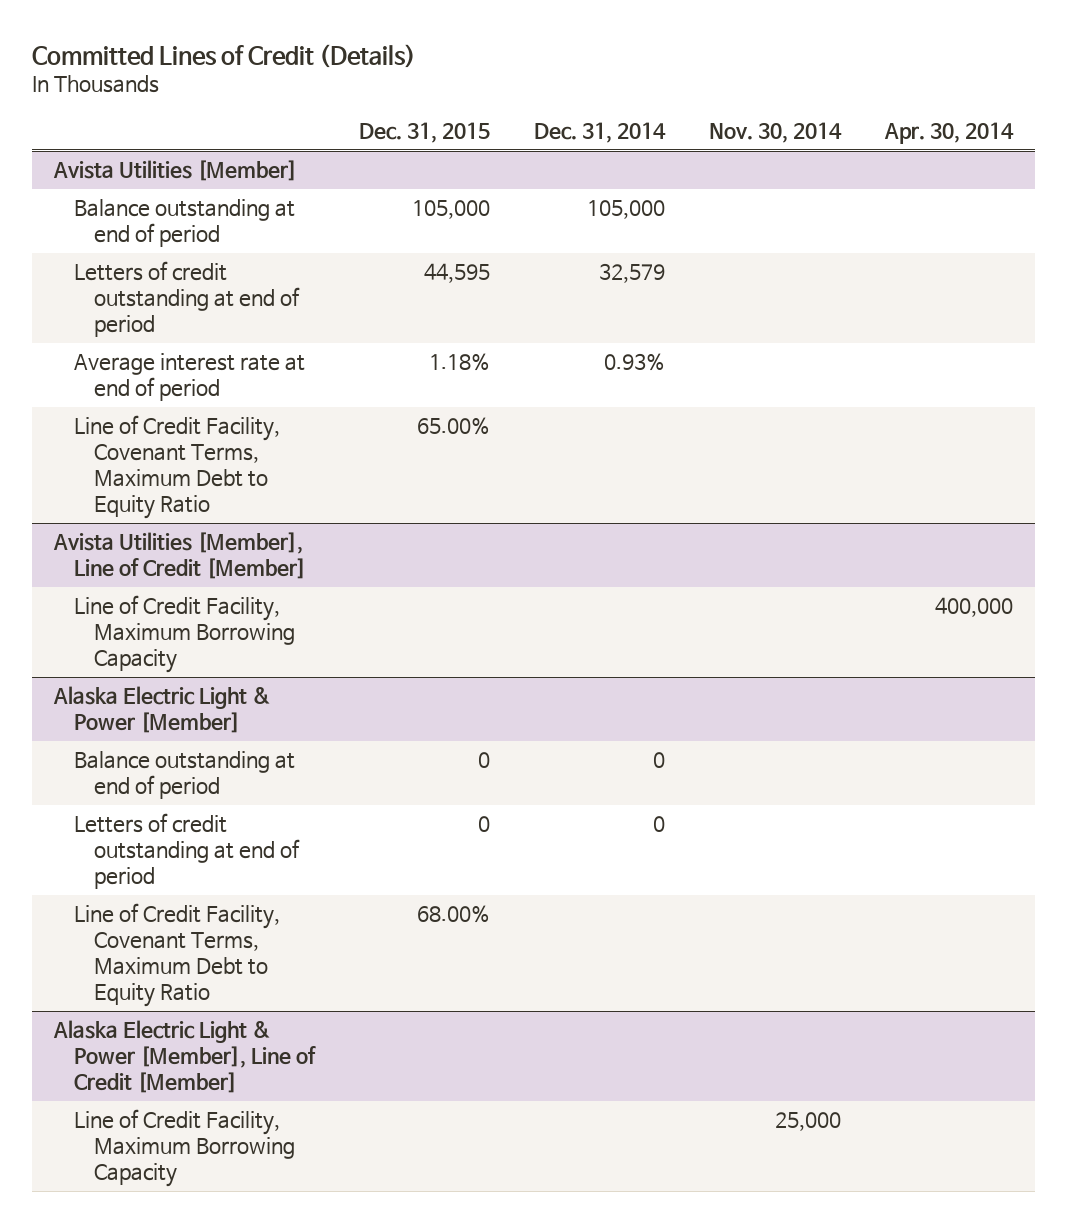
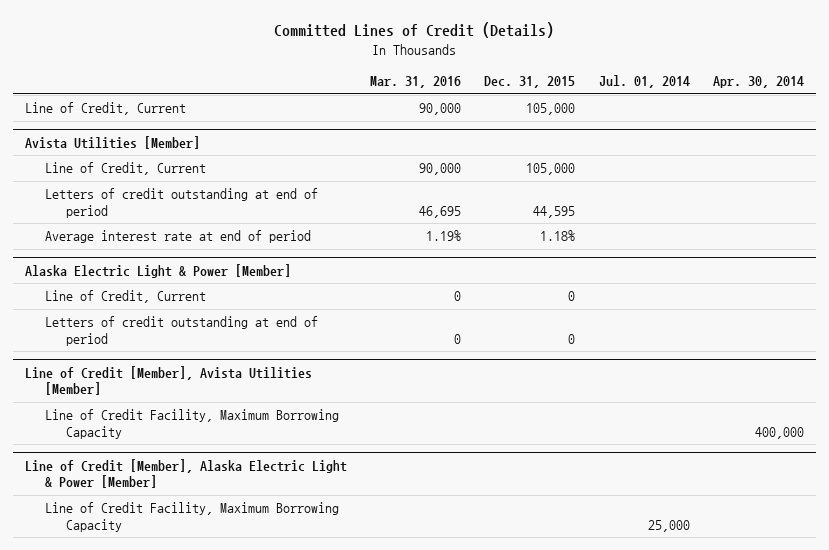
[533,122,666,144] Dec. 31, 2014 -> none
[708,122,842,144] Nov. 30, 2014 -> none
none -> [370,76,462,89] Mar. 31, 2016
none -> [598,75,690,89] Jul. 01, 2014
none -> [24,102,186,116] Line of Credit, Current
[73,199,295,248] Balance outstanding at end of period -> none
none -> [45,162,207,176] Line of Credit, Current
[73,415,280,520] Line of Credit Facility, Covenant Terms, Maximum Debt to Equity Ratio -> none
[53,532,306,580] Avista Utilities [Member], Line of Credit [Member] -> none
[73,595,295,674] Line of Credit Facility, Maximum Borrowing Capacity -> none
[73,751,295,800] Balance outstanding at end of period -> none
none -> [45,290,207,304] Line of Credit, Current
[73,903,280,1008] Line of Credit Facility, Covenant Terms, Maximum Debt to Equity Ratio -> none
none -> [24,365,312,396] Line of Credit [Member], Avista Utilities [Member]
none -> [45,409,340,439] Line of Credit Facility, Maximum Borrowing Capacity
[53,1020,316,1094] Alaska Electric Light & Power [Member], Line of Credit [Member] -> [24,458,347,489] Line of Credit [Member], Alaska Electric Light & Power [Member]

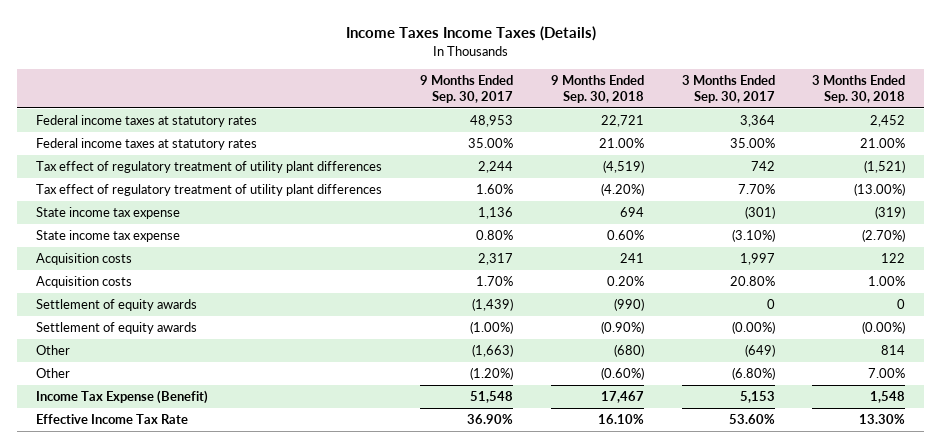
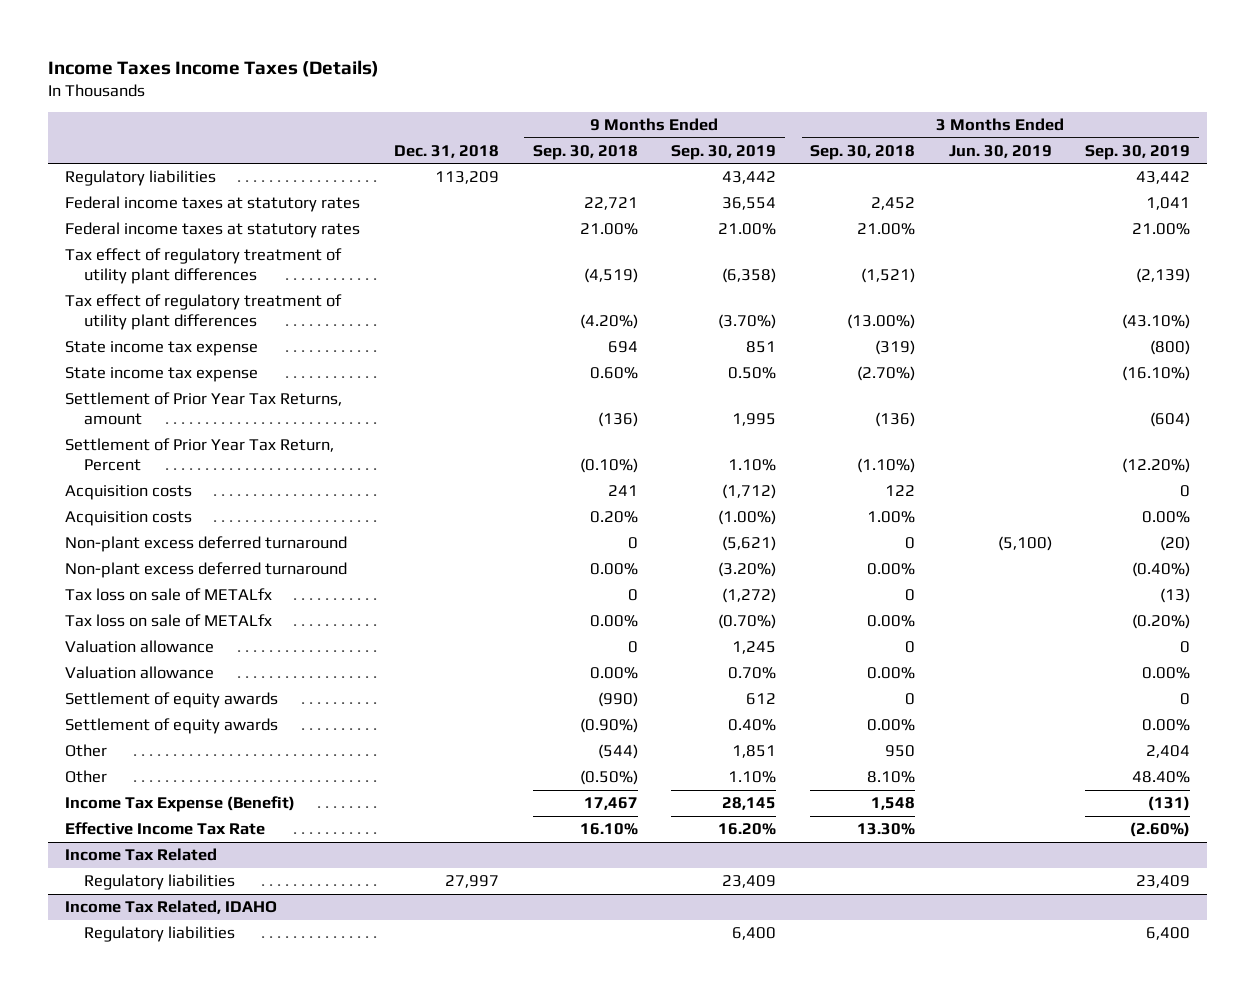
[420,74,514,104] 9 Months Ended Sep. 30, 2017 -> none
[681,74,775,104] 3 Months Ended Sep. 30, 2017 -> none
none -> [393,144,499,158] Dec. 31, 2018
none -> [671,144,777,160] Sep. 30, 2019
none -> [948,144,1052,158] Jun. 30, 2019
none -> [1085,144,1191,160] Sep. 30, 2019
none -> [65,170,217,187] Regulatory liabilities
none -> [65,392,343,426] Settlement of Prior Year Tax Returns, amount
none -> [65,438,335,472] Settlement of Prior Year Tax Return, Percent
none -> [65,536,348,553] Non-plant excess deferred turnaround
none -> [65,562,348,579] Non-plant excess deferred turnaround
none -> [65,588,273,602] Tax loss on sale of METALfx
none -> [65,614,273,628] Tax loss on sale of METALfx
none -> [65,640,215,654] Valuation allowance
none -> [65,666,215,680] Valuation allowance
[862,321,906,335] (0.00%) -> [867,719,916,732] 0.00%
[613,344,644,358] (680) -> [597,744,638,760] (544)
[881,345,906,356] 814 -> [885,745,916,758] 950
[600,367,644,381] (0.60%) -> [579,770,638,786] (0.50%)
[868,368,906,379] 7.00% -> [867,771,916,784] 8.10%
none -> [65,848,218,862] Income Tax Related
none -> [84,874,236,891] Regulatory liabilities
none -> [65,900,278,915] Income Tax Related, IDAHO
none -> [84,926,236,943] Regulatory liabilities

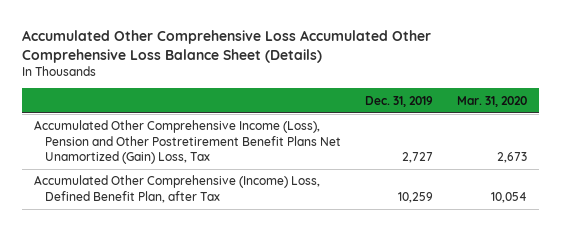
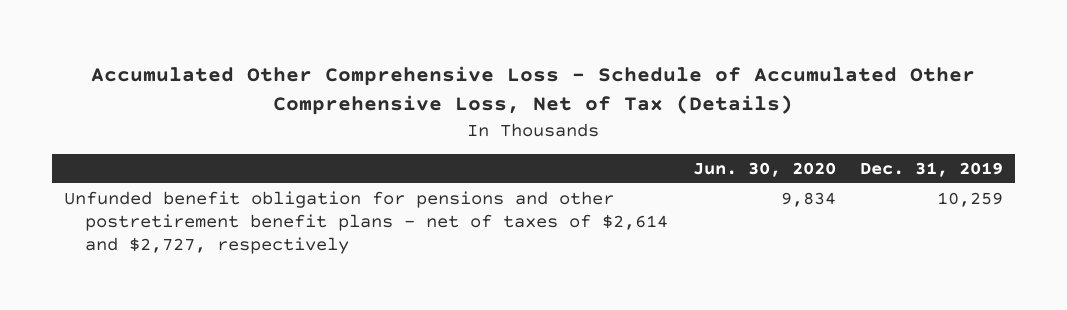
[22,29,432,63] Accumulated Other Comprehensive Loss Accumulated Other Comprehensive Loss Balance Sheet (Details) -> [91,65,976,116] Accumulated Other Comprehensive Loss - Schedule of Accumulated Other Comprehensive Loss, Net of Tax (Details)
[457,95,528,107] Mar. 31, 2020 -> none
none -> [692,162,836,178] Jun. 30, 2020
[34,120,342,165] Accumulated Other Comprehensive Income (Loss), Pension and Other Postretirement Benefit Plans Net Unamortized (Gain) Loss, Tax -> none
[34,175,321,203] Accumulated Other Comprehensive (Income) Loss, Defined Benefit Plan, after Tax -> [63,190,669,254] Unfunded benefit obligation for pensions and other postretirement benefit plans - net of taxes of $2,614 and $2,727, respectively

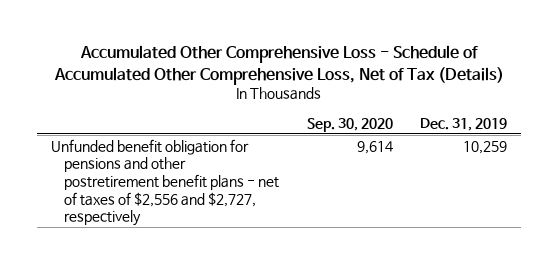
[692,162,836,178] Jun. 30, 2020 -> none
none -> [306,118,393,133] Sep. 30, 2020
[63,190,669,254] Unfunded benefit obligation for pensions and other postretirement benefit plans - net of taxes of $2,614 and $2,727, respectively -> [50,138,280,227] Unfunded benefit obligation for pensions and other postretirement benefit plans - net of taxes of $2,556 and $2,727, respectively

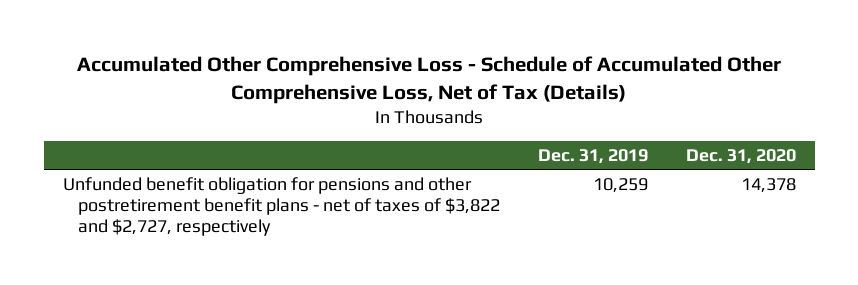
[306,118,393,133] Sep. 30, 2020 -> none
none -> [685,148,796,164] Dec. 31, 2020
[50,138,280,227] Unfunded benefit obligation for pensions and other postretirement benefit plans - net of taxes of $2,556 and $2,727, respectively -> [62,176,500,237] Unfunded benefit obligation for pensions and other postretirement benefit plans - net of taxes of $3,822 and $2,727, respectively

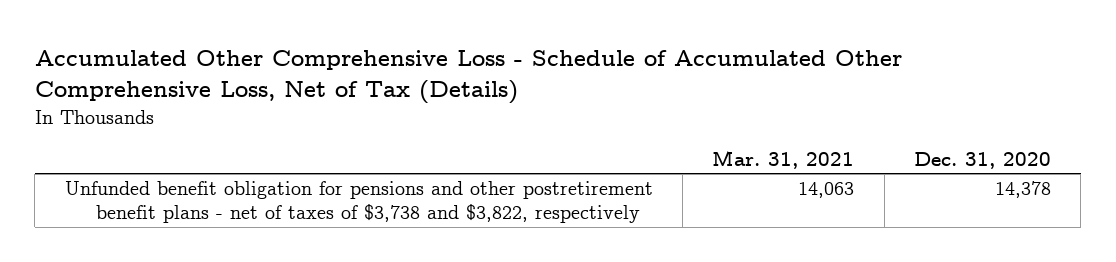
[537,148,648,164] Dec. 31, 2019 -> none
none -> [712,149,855,169] Mar. 31, 2021
[62,176,500,237] Unfunded benefit obligation for pensions and other postretirement benefit plans - net of taxes of $3,822 and $2,727, respectively -> [64,181,653,224] Unfunded benefit obligation for pensions and other postretirement benefit plans - net of taxes of $3,738 and $3,822, respectively

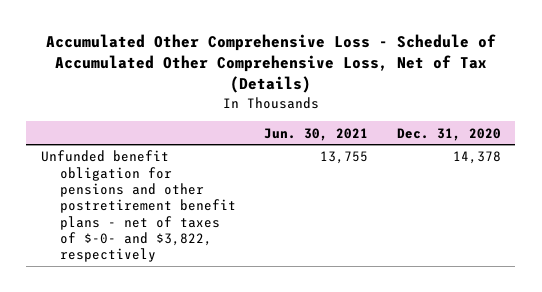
[712,149,855,169] Mar. 31, 2021 -> none
none -> [264,127,369,141] Jun. 30, 2021
[64,181,653,224] Unfunded benefit obligation for pensions and other postretirement benefit plans - net of taxes of $3,738 and $3,822, respectively -> [40,150,236,263] Unfunded benefit obligation for pensions and other postretirement benefit plans - net of taxes of $-0- and $3,822, respectively

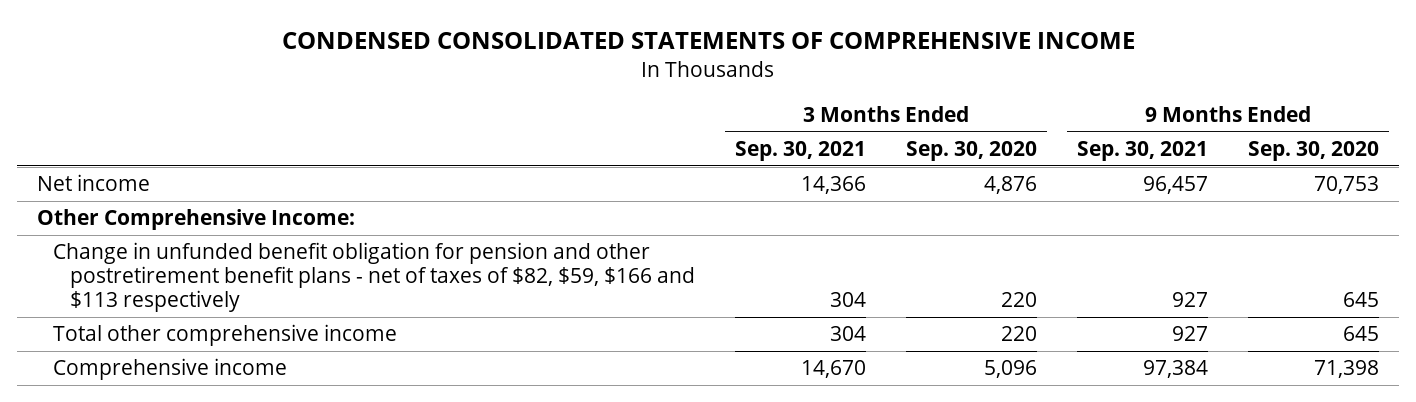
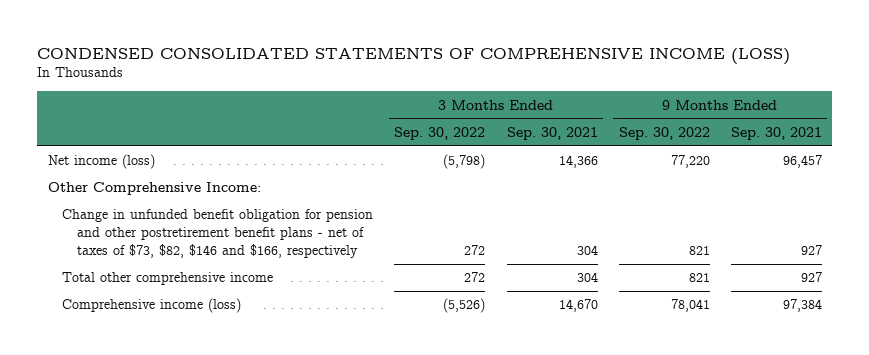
[282,31,1136,49] CONDENSED CONSOLIDATED STATEMENTS OF COMPREHENSIVE INCOME -> [36,47,790,65] CONDENSED CONSOLIDATED STATEMENTS OF COMPREHENSIVE INCOME (LOSS)
[906,140,1038,161] Sep. 30, 2020 -> none
[1248,140,1380,161] Sep. 30, 2020 -> none
none -> [394,127,486,141] Sep. 30, 2022
none -> [618,127,710,141] Sep. 30, 2022
[36,174,150,192] Net income -> [47,154,155,170] Net income (loss)
[53,242,695,313] Change in unfunded benefit obligation for pension and other postretirement benefit plans - net of taxes of $82, $59, $166 and $113 respectively -> [62,209,374,258] Change in unfunded benefit obligation for pension and other postretirement benefit plans - net of taxes of $73, $82, $146 and $166, respectively
[53,358,288,381] Comprehensive income -> [62,298,242,314] Comprehensive income (loss)

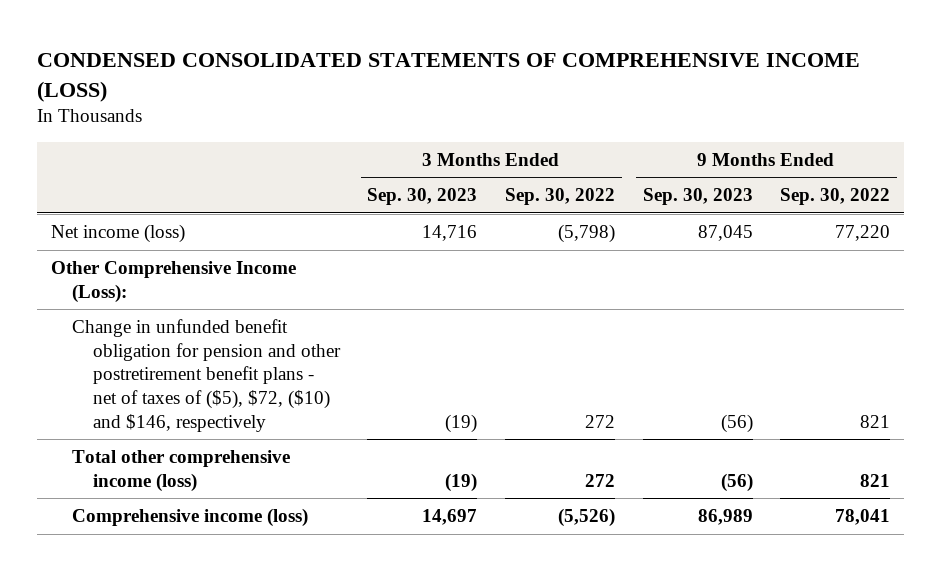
[506,127,598,141] Sep. 30, 2021 -> none
[730,127,822,141] Sep. 30, 2021 -> none
none -> [367,188,478,206] Sep. 30, 2023
none -> [642,188,753,206] Sep. 30, 2023
[47,182,261,196] Other Comprehensive Income: -> [50,261,296,303] Other Comprehensive Income (Loss):
[62,209,374,258] Change in unfunded benefit obligation for pension and other postretirement benefit plans - net of taxes of $73, $82, $146 and $166, respectively -> [71,319,341,432] Change in unfunded benefit obligation for pension and other postretirement benefit plans - net of taxes of ($5), $72, ($10) and $146, respectively
[62,272,274,286] Total other comprehensive income -> [71,450,290,492] Total other comprehensive income (loss)

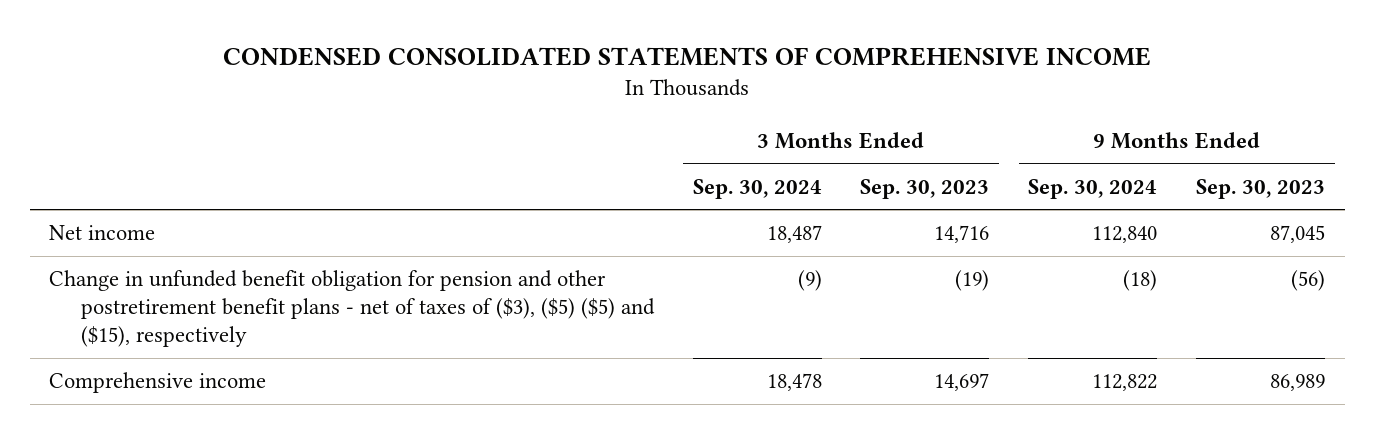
[37,52,861,102] CONDENSED CONSOLIDATED STATEMENTS OF COMPREHENSIVE INCOME (LOSS) -> [223,46,1152,66] CONDENSED CONSOLIDATED STATEMENTS OF COMPREHENSIVE INCOME
[504,188,615,206] Sep. 30, 2022 -> none
[780,188,891,206] Sep. 30, 2022 -> none
none -> [692,178,822,199] Sep. 30, 2024
none -> [1028,178,1158,199] Sep. 30, 2024
[50,261,296,303] Other Comprehensive Income (Loss): -> none
[71,450,290,492] Total other comprehensive income (loss) -> none
[50,224,185,244] Net income (loss) -> [49,225,156,241] Net income
[71,319,341,432] Change in unfunded benefit obligation for pension and other postretirement benefit plans - net of taxes of ($5), $72, ($10) and $146, respectively -> [49,270,655,348] Change in unfunded benefit obligation for pension and other postretirement benefit plans - net of taxes of ($3), ($5) ($5) and ($15), respectively
[71,508,308,528] Comprehensive income (loss) -> [49,372,267,394] Comprehensive income

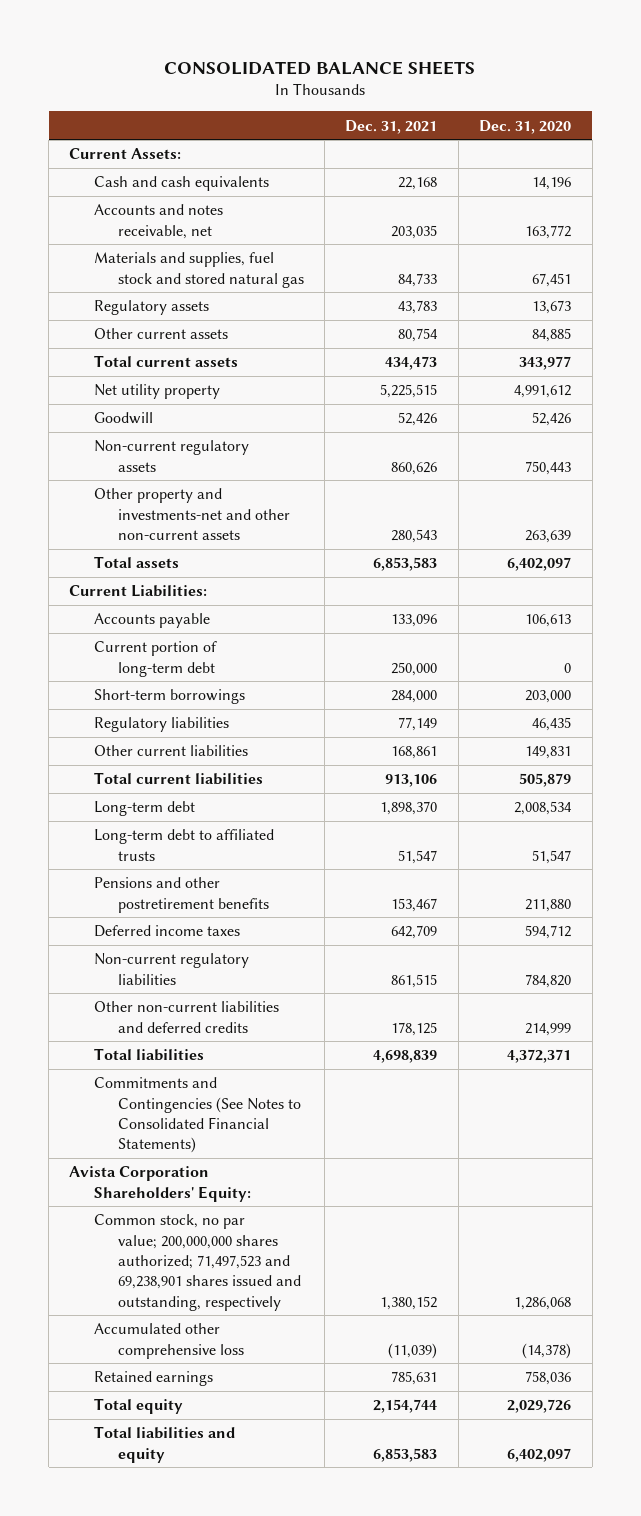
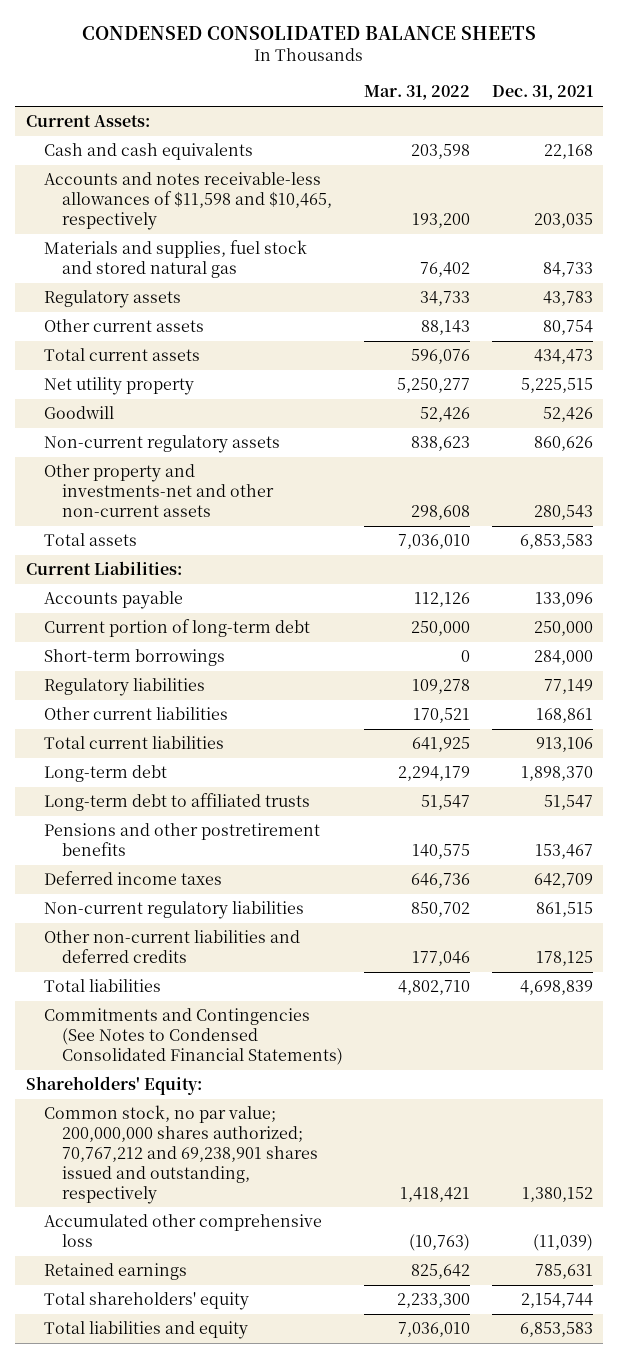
[164,60,476,75] CONSOLIDATED BALANCE SHEETS -> [82,25,537,40] CONDENSED CONSOLIDATED BALANCE SHEETS
[479,119,572,134] Dec. 31, 2020 -> none
none -> [364,85,471,101] Mar. 31, 2022
[93,204,223,239] Accounts and notes receivable, net -> [43,172,332,230] Accounts and notes receivable-less allowances of $11,598 and $10,465, respectively
[93,1077,301,1154] Commitments and Contingencies (See Notes to Consolidated Financial Statements) -> [43,1008,343,1065] Commitments and Contingencies (See Notes to Condensed Consolidated Financial Statements)
[69,1166,251,1202] Avista Corporation Shareholders' Equity: -> [25,1076,202,1096] Shareholders' Equity:
[93,1214,301,1311] Common stock, no par value; 200,000,000 shares authorized; 71,497,523 and 69,238,901 shares issued and outstanding, respectively -> [43,1105,318,1204] Common stock, no par value; 200,000,000 shares authorized; 70,767,212 and 69,238,901 shares issued and outstanding, respectively
[93,1398,183,1415] Total equity -> [43,1292,249,1311] Total shareholders' equity

